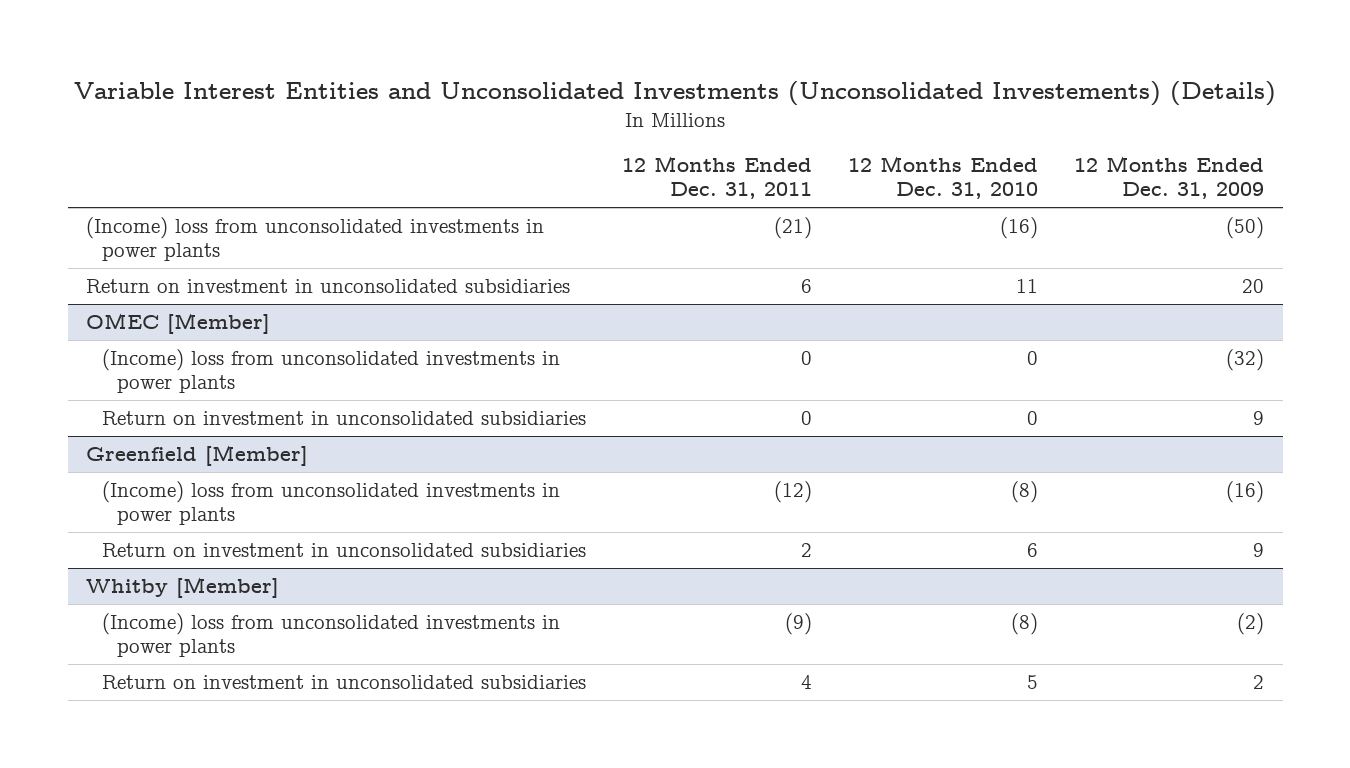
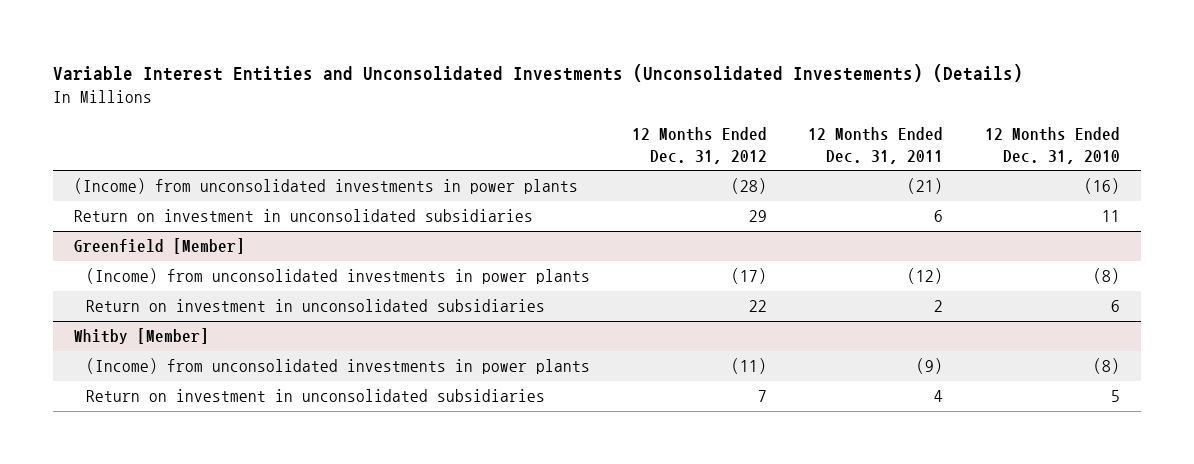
[1074,156,1265,200] 12 Months Ended Dec. 31, 2009 -> none
none -> [631,127,767,164] 12 Months Ended Dec. 31, 2012
[85,216,544,261] (Income) loss from unconsolidated investments in power plants -> [74,178,579,195] (Income) from unconsolidated investments in power plants
[85,312,270,334] OMEC [Member] -> none
[101,348,560,393] (Income) loss from unconsolidated investments in power plants -> none
[101,410,586,425] Return on investment in unconsolidated subsidiaries -> none
[101,480,560,525] (Income) loss from unconsolidated investments in power plants -> [86,268,591,285] (Income) from unconsolidated investments in power plants
[101,612,560,657] (Income) loss from unconsolidated investments in power plants -> [86,358,591,375] (Income) from unconsolidated investments in power plants

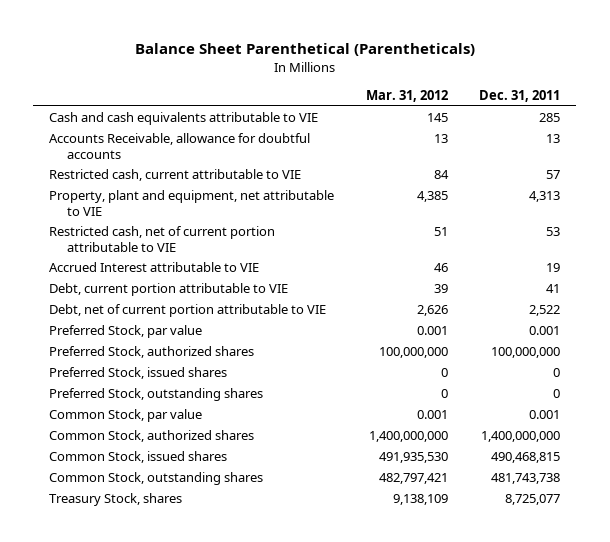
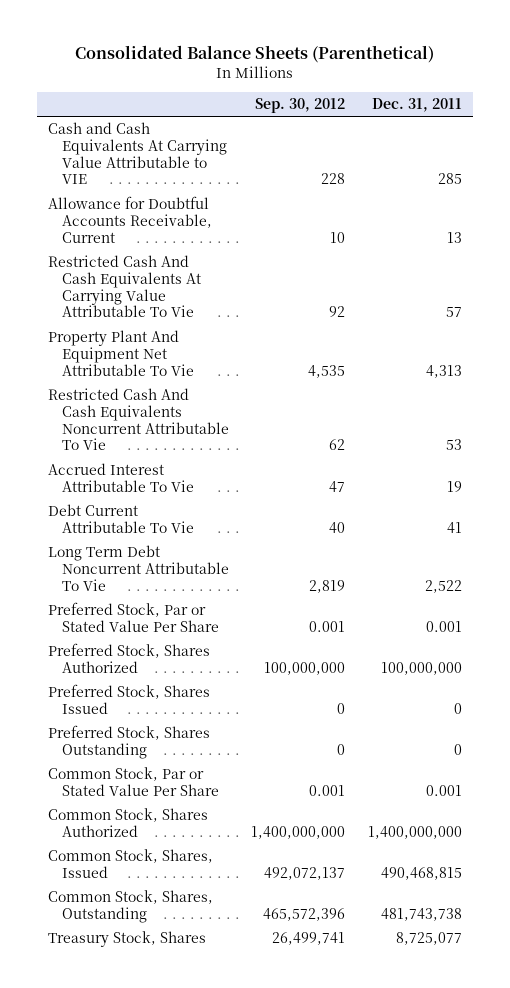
[134,42,475,56] Balance Sheet Parenthetical (Parentheticals) -> [74,44,434,63] Consolidated Balance Sheets (Parenthetical)
[365,89,448,102] Mar. 31, 2012 -> none
none -> [255,98,346,114] Sep. 30, 2012
[49,112,319,126] Cash and cash equivalents attributable to VIE -> [48,122,227,185] Cash and Cash Equivalents At Carrying Value Attributable to VIE
[49,133,311,159] Accounts Receivable, allowance for doubtful accounts -> [48,196,212,243] Allowance for Doubtful Accounts Receivable, Current
[49,169,302,182] Restricted cash, current attributable to VIE -> [48,255,201,318] Restricted Cash And Cash Equivalents At Carrying Value Attributable To Vie
[49,190,335,216] Property, plant and equipment, net attributable to VIE -> [48,330,194,376] Property Plant And Equipment Net Attributable To Vie
[49,226,276,252] Restricted cash, net of current portion attributable to VIE -> [48,388,229,451] Restricted Cash And Cash Equivalents Noncurrent Attributable To Vie
[49,262,260,273] Accrued Interest attributable to VIE -> [48,463,194,493] Accrued Interest Attributable To Vie
[49,283,289,297] Debt, current portion attributable to VIE -> [48,504,194,534] Debt Current Attributable To Vie
[49,304,327,318] Debt, net of current portion attributable to VIE -> [48,545,229,591] Long Term Debt Noncurrent Attributable To Vie
[49,325,203,339] Preferred Stock, par value -> [48,602,219,633] Preferred Stock, Par or Stated Value Per Share
[49,346,255,359] Preferred Stock, authorized shares -> [48,643,211,674] Preferred Stock, Shares Authorized
[49,367,228,380] Preferred Stock, issued shares -> [48,684,211,715] Preferred Stock, Shares Issued
[49,388,264,402] Preferred Stock, outstanding shares -> [48,725,211,760] Preferred Stock, Shares Outstanding
[49,409,203,423] Common Stock, par value -> [48,767,219,797] Common Stock, Par or Stated Value Per Share
[49,430,255,443] Common Stock, authorized shares -> [48,808,209,838] Common Stock, Shares Authorized
[49,451,228,464] Common Stock, issued shares -> [48,849,214,879] Common Stock, Shares, Issued
[49,472,264,486] Common Stock, outstanding shares -> [48,890,214,924] Common Stock, Shares, Outstanding
[49,493,183,507] Treasury Stock, shares -> [48,931,207,948] Treasury Stock, Shares

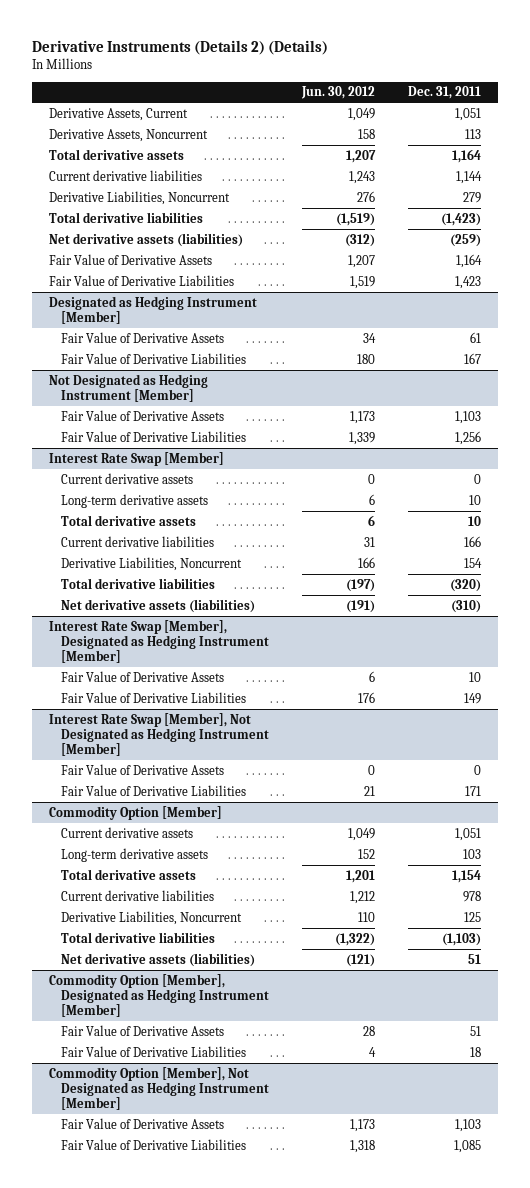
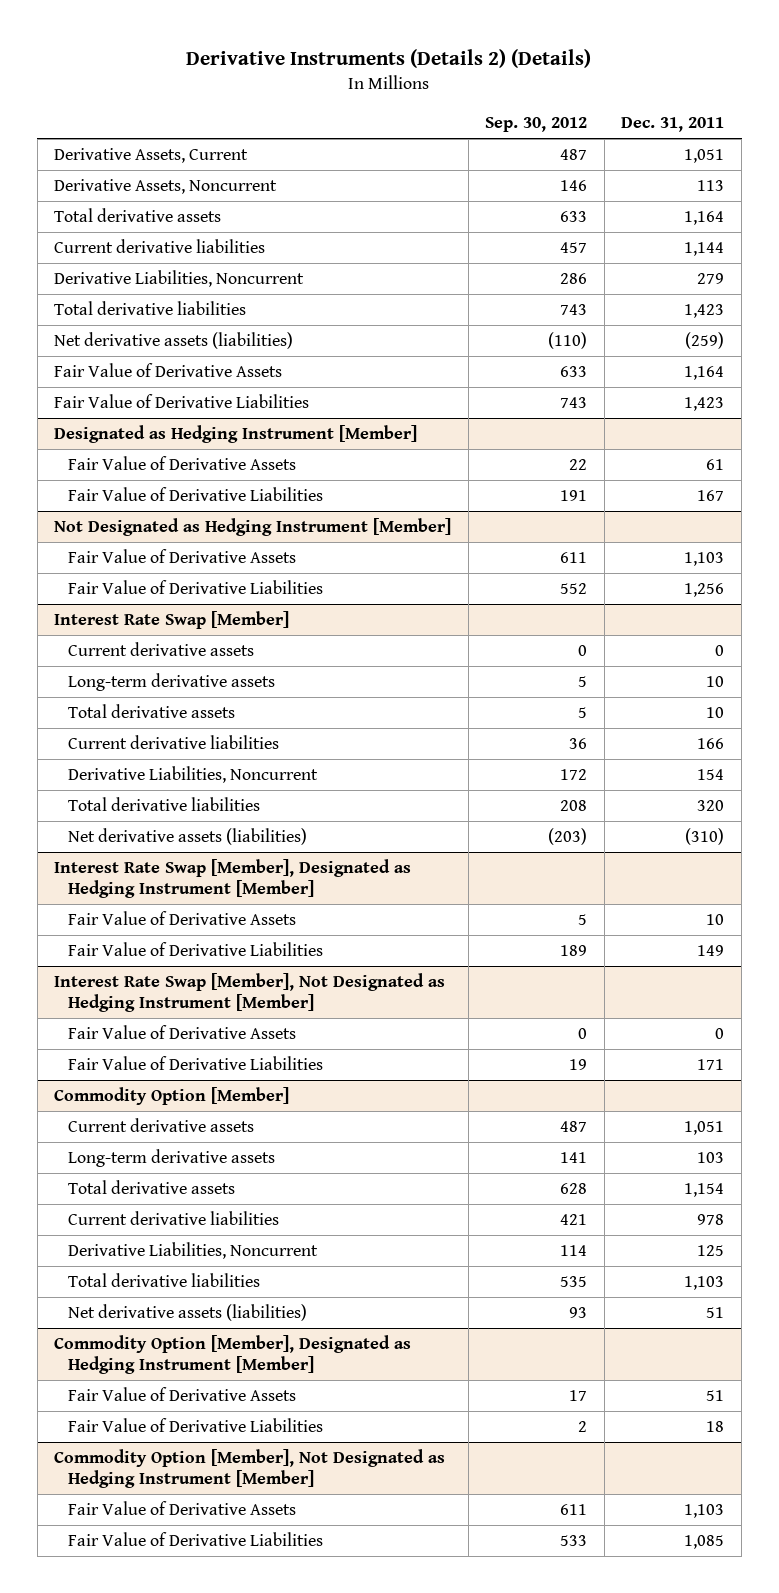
[301,86,376,100] Jun. 30, 2012 -> none
none -> [485,117,588,133] Sep. 30, 2012
[441,212,482,226] (1,423) -> [684,304,725,319] 1,423
[450,578,482,592] (320) -> [697,800,725,812] 320
[442,932,482,946] (1,103) -> [684,1276,725,1291] 1,103

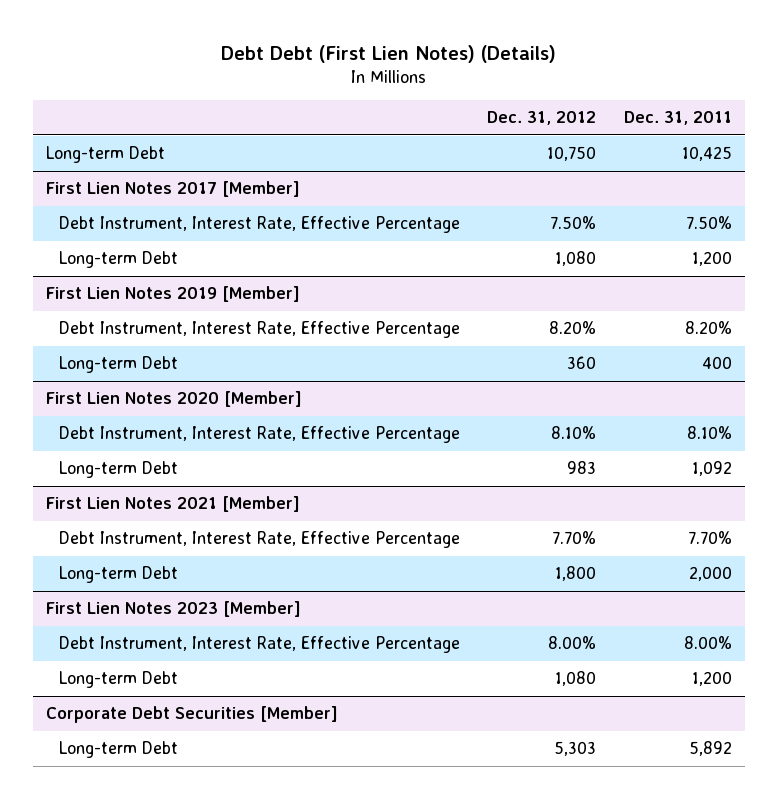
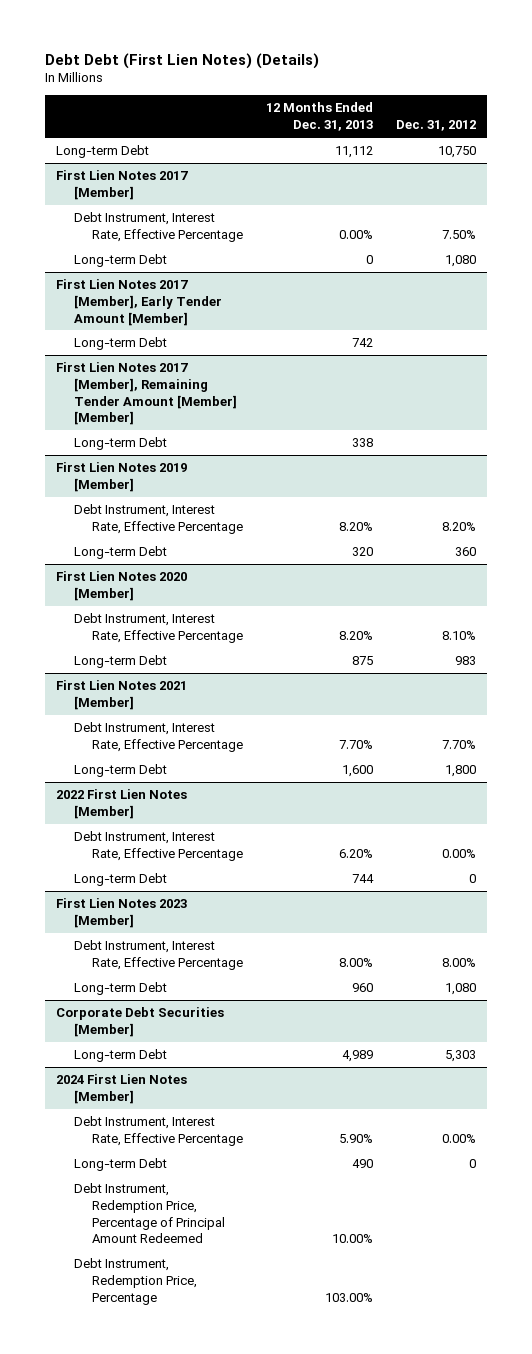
[623,111,732,126] Dec. 31, 2011 -> none
none -> [266,102,374,132] 12 Months Ended Dec. 31, 2013
none -> [56,279,223,326] First Lien Notes 2017 [Member], Early Tender Amount [Member]
none -> [74,337,168,351] Long-term Debt
none -> [56,362,238,426] First Lien Notes 2017 [Member], Remaining Tender Amount [Member] [Member]
none -> [74,437,168,451] Long-term Debt
none -> [56,789,188,819] 2022 First Lien Notes [Member]
none -> [74,831,244,861] Debt Instrument, Interest Rate, Effective Percentage
none -> [74,873,168,887] Long-term Debt
none -> [56,1074,188,1104] 2024 First Lien Notes [Member]
none -> [74,1116,244,1146] Debt Instrument, Interest Rate, Effective Percentage
none -> [74,1158,168,1172] Long-term Debt
none -> [74,1183,226,1244] Debt Instrument, Redemption Price, Percentage of Principal Amount Redeemed
none -> [74,1258,198,1305] Debt Instrument, Redemption Price, Percentage

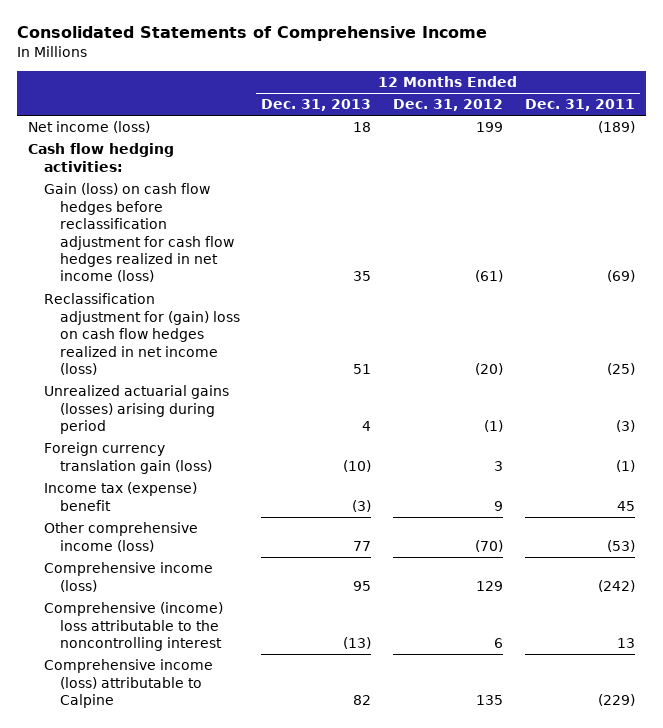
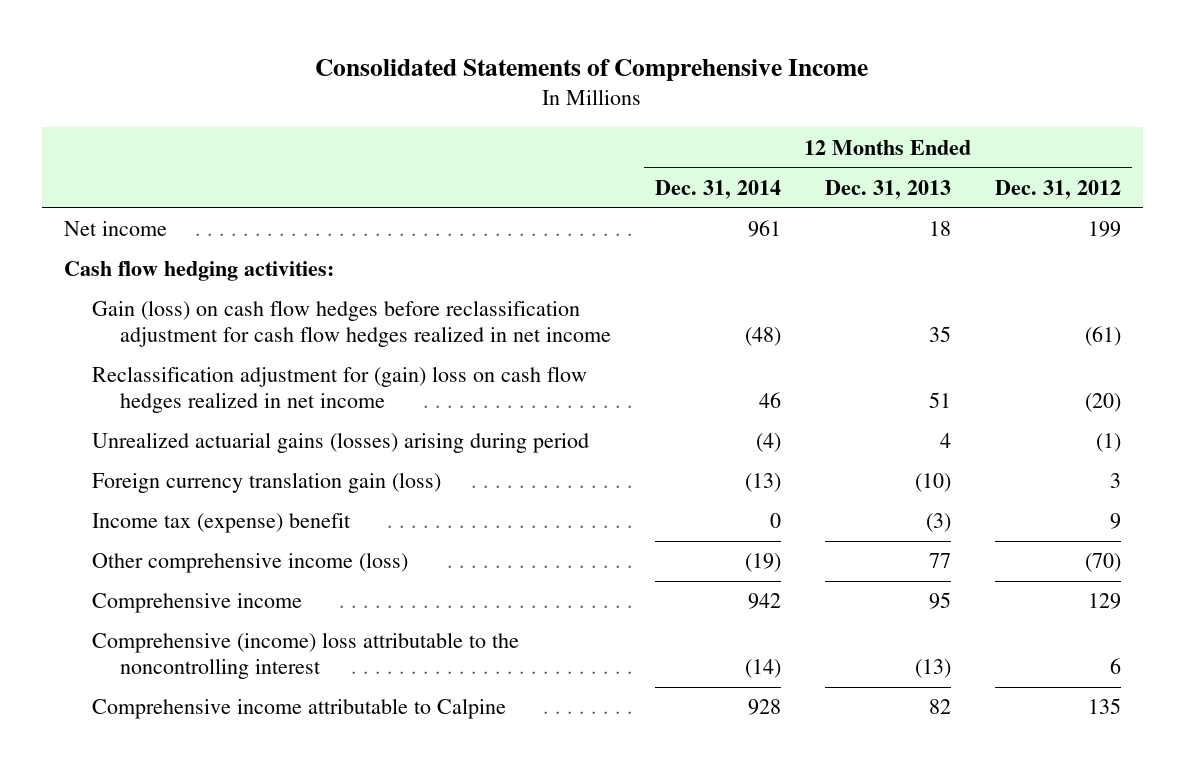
[524,99,635,112] Dec. 31, 2011 -> none
none -> [655,179,782,199] Dec. 31, 2014
[27,121,150,134] Net income (loss) -> [63,221,167,237] Net income
[43,183,234,283] Gain (loss) on cash flow hedges before reclassification adjustment for cash flow hedges realized in net income (loss) -> [91,300,612,348] Gain (loss) on cash flow hedges before reclassification adjustment for cash flow hedges realized in net income
[43,293,240,376] Reclassification adjustment for (gain) loss on cash flow hedges realized in net income (loss) -> [91,366,587,414] Reclassification adjustment for (gain) loss on cash flow hedges realized in net income
[43,562,213,592] Comprehensive income (loss) -> [91,593,302,614] Comprehensive income
[43,659,213,709] Comprehensive income (loss) attributable to Calpine -> [91,698,506,720] Comprehensive income attributable to Calpine

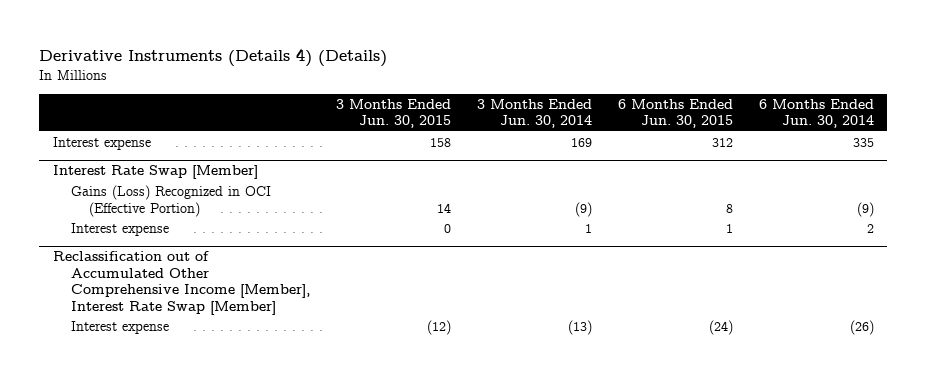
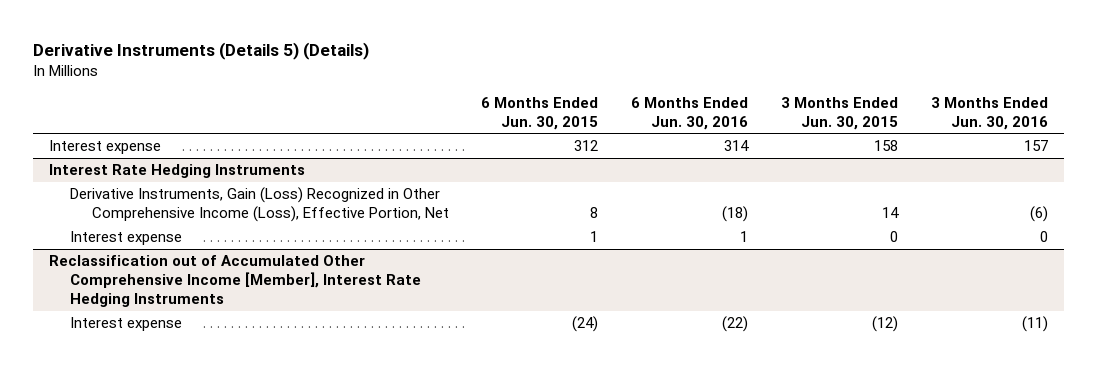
[39,47,388,67] Derivative Instruments (Details 4) (Details) -> [32,41,369,60] Derivative Instruments (Details 5) (Details)
[477,98,593,129] 3 Months Ended Jun. 30, 2014 -> none
[759,98,875,129] 6 Months Ended Jun. 30, 2014 -> none
none -> [631,96,749,130] 6 Months Ended Jun. 30, 2016
none -> [930,96,1048,130] 3 Months Ended Jun. 30, 2016
[52,165,258,180] Interest Rate Swap [Member] -> none
none -> [49,164,306,179] Interest Rate Hedging Instruments
[70,184,271,217] Gains (Loss) Recognized in OCI (Effective Portion) -> [70,187,449,223] Derivative Instruments, Gain (Loss) Recognized in Other Comprehensive Income (Loss), Effective Portion, Net
[52,251,310,316] Reclassification out of Accumulated Other Comprehensive Income [Member], Interest Rate Swap [Member] -> [49,255,422,308] Reclassification out of Accumulated Other Comprehensive Income [Member], Interest Rate Hedging Instruments

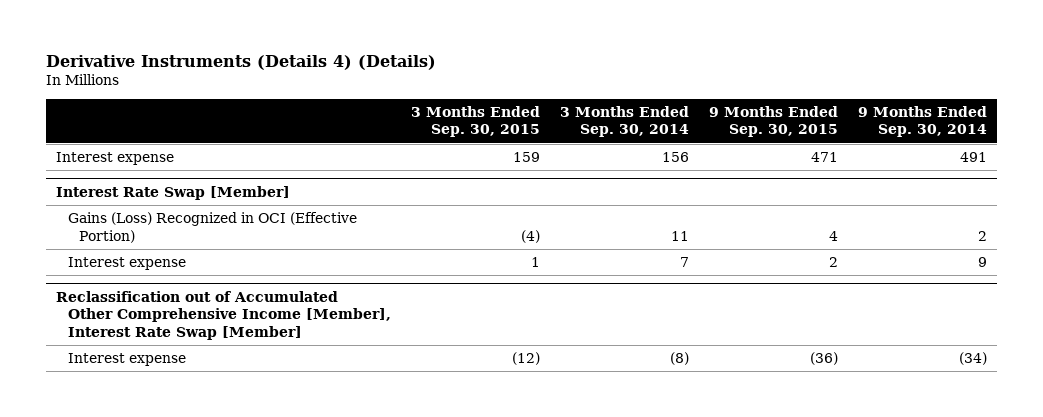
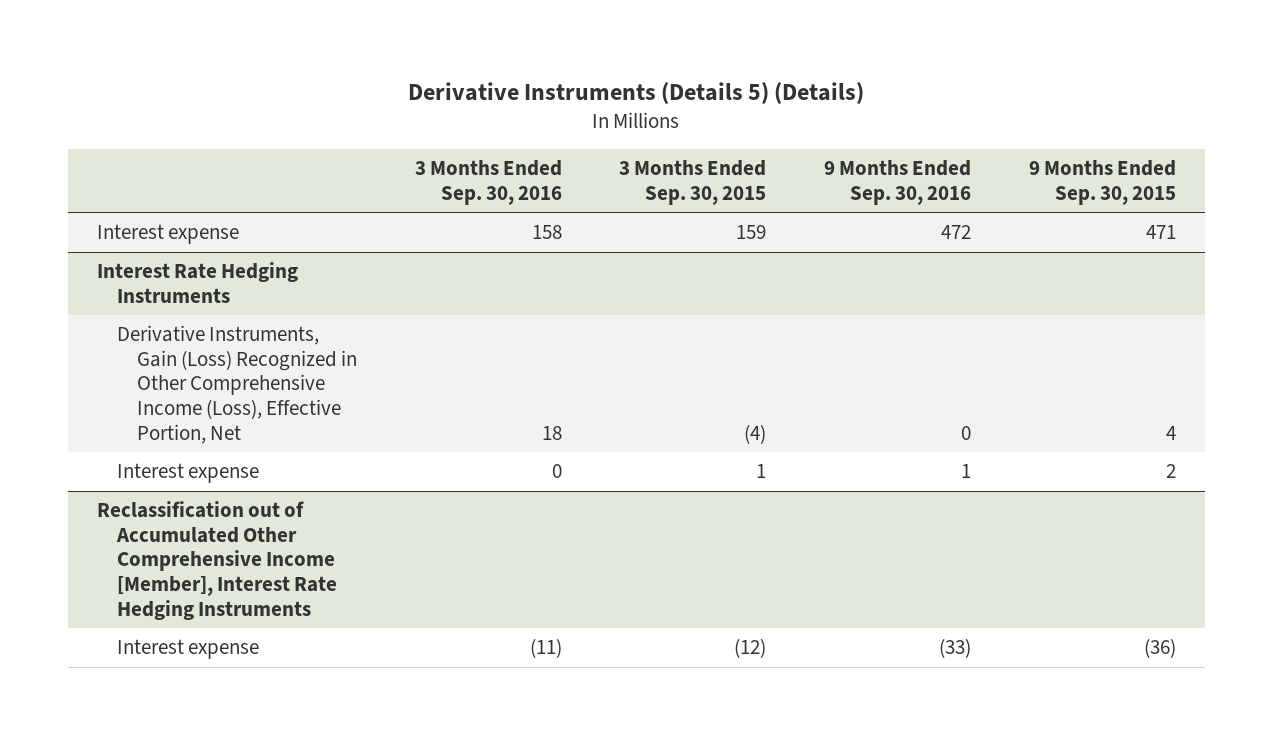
[45,54,436,70] Derivative Instruments (Details 4) (Details) -> [408,81,865,104] Derivative Instruments (Details 5) (Details)
[559,106,689,138] 3 Months Ended Sep. 30, 2014 -> none
[858,106,988,138] 9 Months Ended Sep. 30, 2014 -> none
none -> [414,160,562,205] 3 Months Ended Sep. 30, 2016
none -> [824,160,972,205] 9 Months Ended Sep. 30, 2016
[55,185,290,200] Interest Rate Swap [Member] -> none
none -> [96,262,298,303] Interest Rate Hedging Instruments
[67,212,357,243] Gains (Loss) Recognized in OCI (Effective Portion) -> [116,325,357,444] Derivative Instruments, Gain (Loss) Recognized in Other Comprehensive Income (Loss), Effective Portion, Net
[55,290,391,340] Reclassification out of Accumulated Other Comprehensive Income [Member], Interest Rate Swap [Member] -> [96,501,337,620] Reclassification out of Accumulated Other Comprehensive Income [Member], Interest Rate Hedging Instruments

